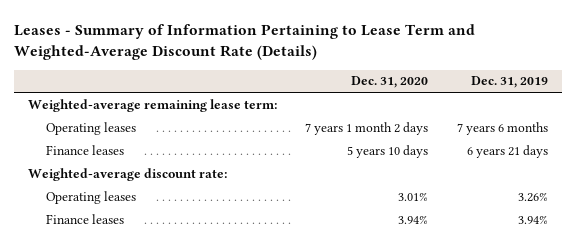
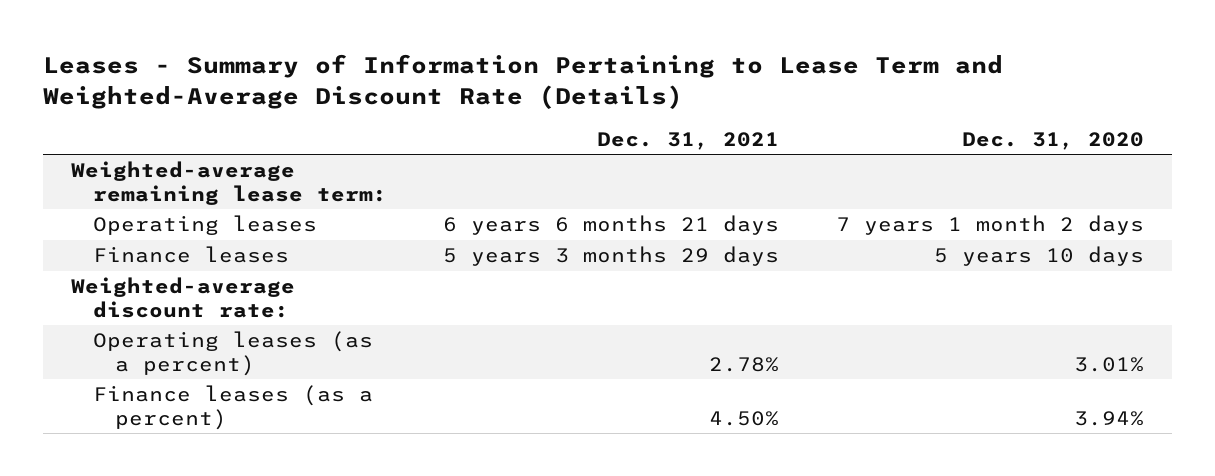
[470,76,548,89] Dec. 31, 2019 -> none
none -> [597,131,780,150] Dec. 31, 2021
[46,190,137,204] Operating leases -> [92,331,373,376] Operating leases (as a percent)
[46,213,125,224] Finance leases -> [92,385,373,430] Finance leases (as a percent)

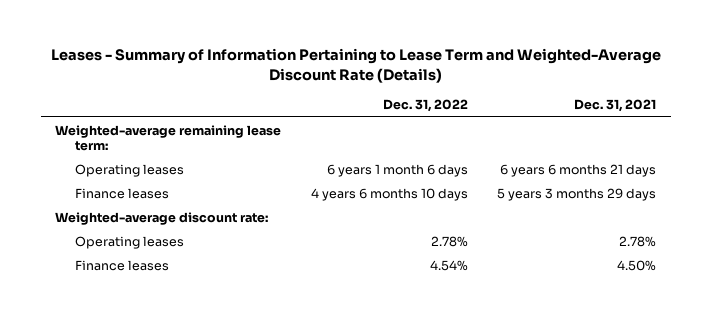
[961,131,1144,150] Dec. 31, 2020 -> none
none -> [382,99,468,113] Dec. 31, 2022
[92,331,373,376] Operating leases (as a percent) -> [74,235,184,249] Operating leases
[92,385,373,430] Finance leases (as a percent) -> [74,259,169,271] Finance leases

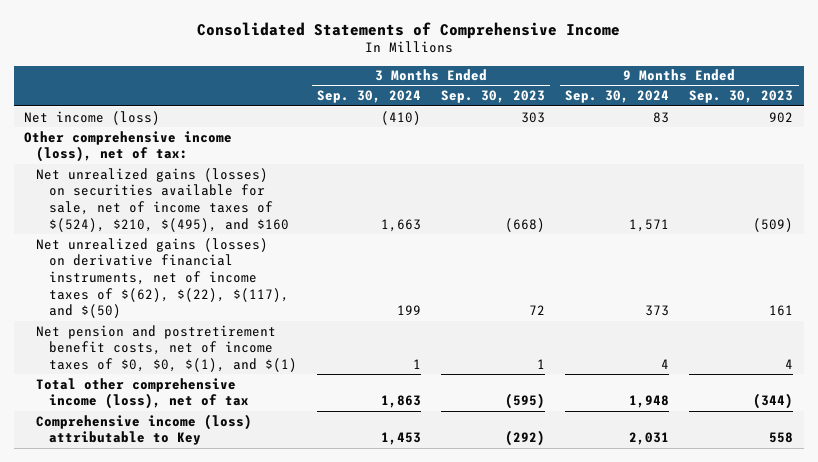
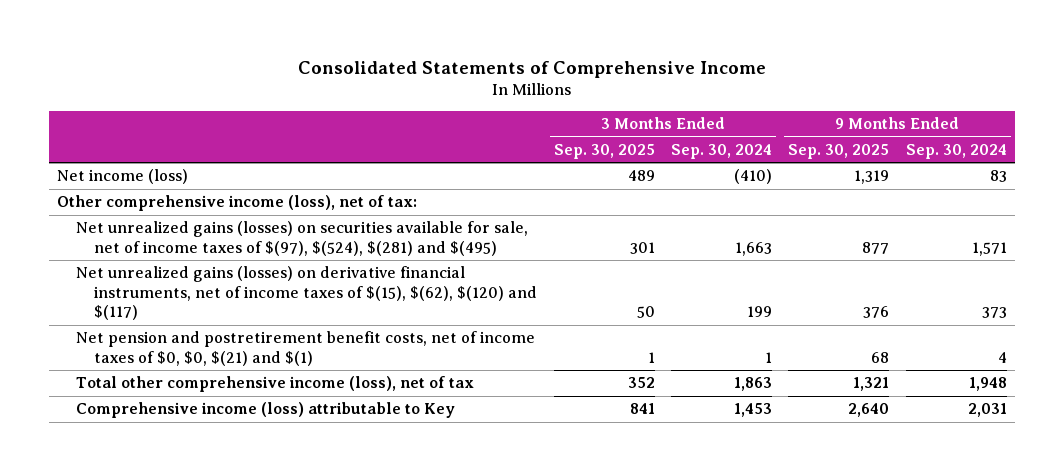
[441,90,546,104] Sep. 30, 2023 -> none
[689,90,794,104] Sep. 30, 2023 -> none
none -> [553,143,655,159] Sep. 30, 2025
none -> [788,143,890,159] Sep. 30, 2025
[36,167,289,232] Net unrealized gains (losses) on securities available for sale, net of income taxes of $(524), $210, $(495), and $160 -> [75,221,528,256] Net unrealized gains (losses) on securities available for sale, net of income taxes of $(97), $(524), $(281) and $(495)
[36,237,289,319] Net unrealized gains (losses) on derivative financial instruments, net of income taxes of $(62), $(22), $(117), and $(50) -> [75,266,538,321] Net unrealized gains (losses) on derivative financial instruments, net of income taxes of $(15), $(62), $(120) and $(117)
[36,324,297,372] Net pension and postretirement benefit costs, net of income taxes of $0, $0, $(1), and $(1) -> [75,331,535,366] Net pension and postretirement benefit costs, net of income taxes of $0, $0, $(21) and $(1)

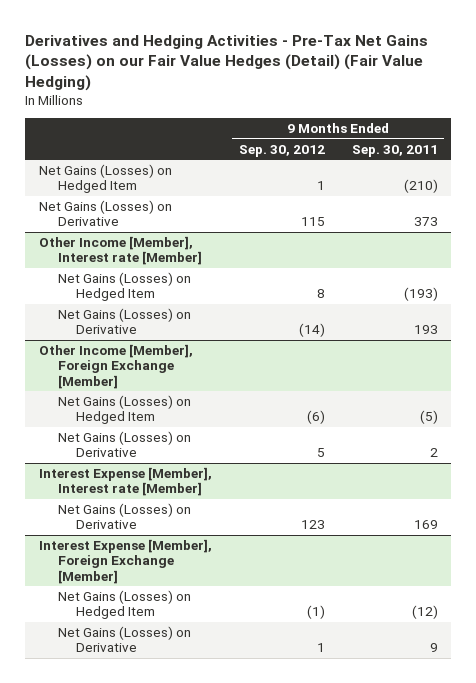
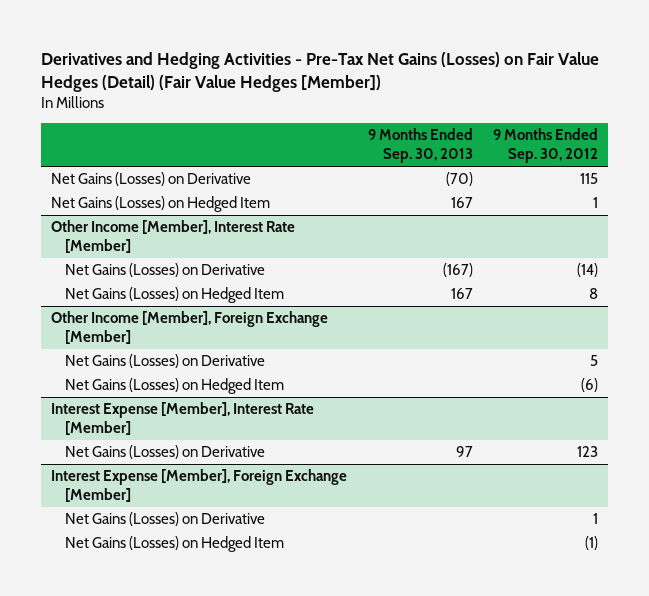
[25,34,429,91] Derivatives and Hedging Activities - Pre-Tax Net Gains (Losses) on our Fair Value Hedges (Detail) (Fair Value Hedging) -> [41,51,600,92] Derivatives and Hedging Activities - Pre-Tax Net Gains (Losses) on Fair Value Hedges (Detail) (Fair Value Hedges [Member])
[351,144,438,157] Sep. 30, 2011 -> none
none -> [367,128,473,164] 9 Months Ended Sep. 30, 2013
[57,271,191,302] Net Gains (Losses) on Hedged Item -> none
[38,163,172,194] Net Gains (Losses) on Hedged Item -> [51,196,271,213] Net Gains (Losses) on Hedged Item
[38,235,202,266] Other Income [Member], Interest rate [Member] -> [51,220,296,254] Other Income [Member], Interest Rate [Member]
none -> [65,287,285,304] Net Gains (Losses) on Hedged Item
[57,394,191,425] Net Gains (Losses) on Hedged Item -> [65,378,285,395] Net Gains (Losses) on Hedged Item
[38,466,212,497] Interest Expense [Member], Interest rate [Member] -> [51,402,315,436] Interest Expense [Member], Interest Rate [Member]
[57,589,191,620] Net Gains (Losses) on Hedged Item -> [65,536,285,553] Net Gains (Losses) on Hedged Item

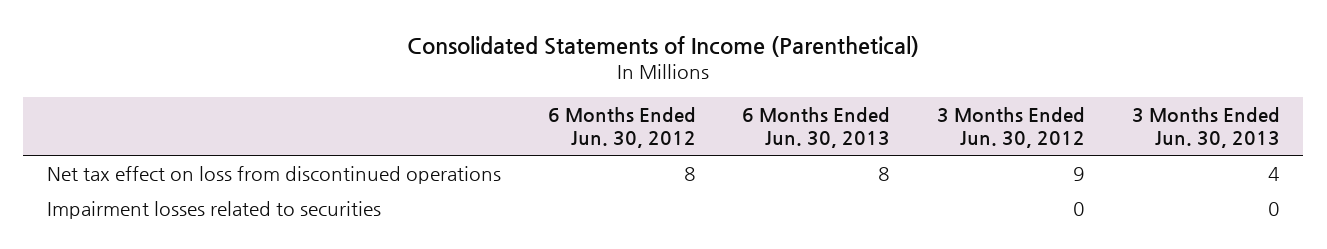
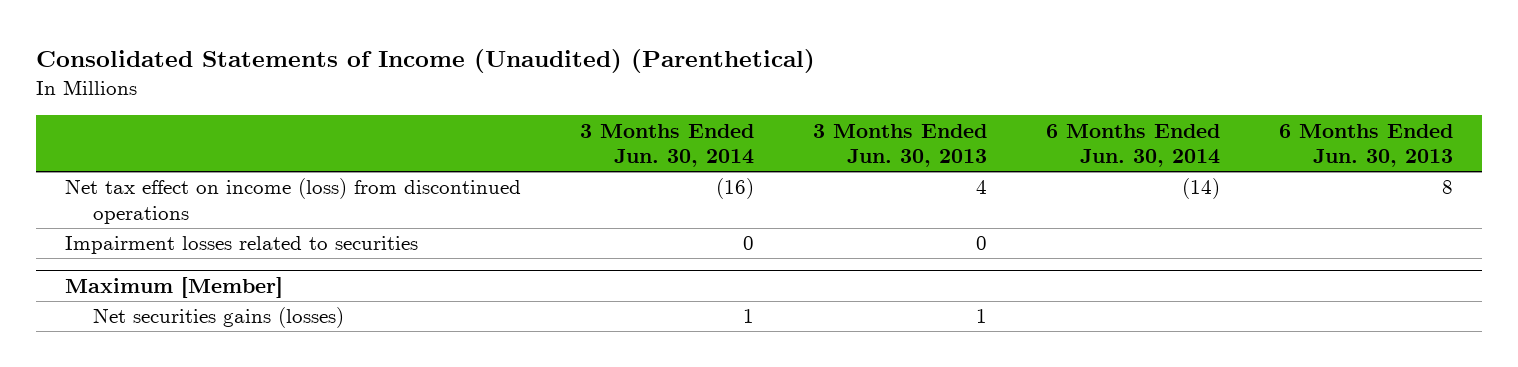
[407,35,920,57] Consolidated Statements of Income (Parenthetical) -> [35,49,815,74] Consolidated Statements of Income (Unaudited) (Parenthetical)
[547,107,696,149] 6 Months Ended Jun. 30, 2012 -> none
[937,107,1086,149] 3 Months Ended Jun. 30, 2012 -> none
none -> [579,123,754,168] 3 Months Ended Jun. 30, 2014
none -> [1045,123,1220,168] 6 Months Ended Jun. 30, 2014
[46,166,501,185] Net tax effect on loss from discontinued operations -> [65,178,522,224] Net tax effect on income (loss) from discontinued operations
none -> [65,276,284,298] Maximum [Member]
none -> [92,307,344,329] Net securities gains (losses)

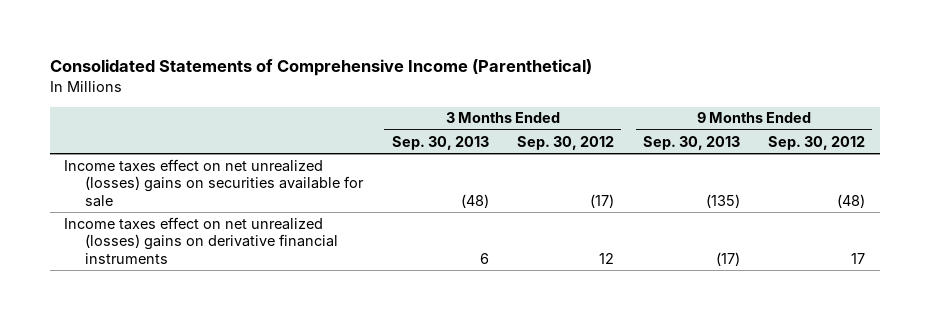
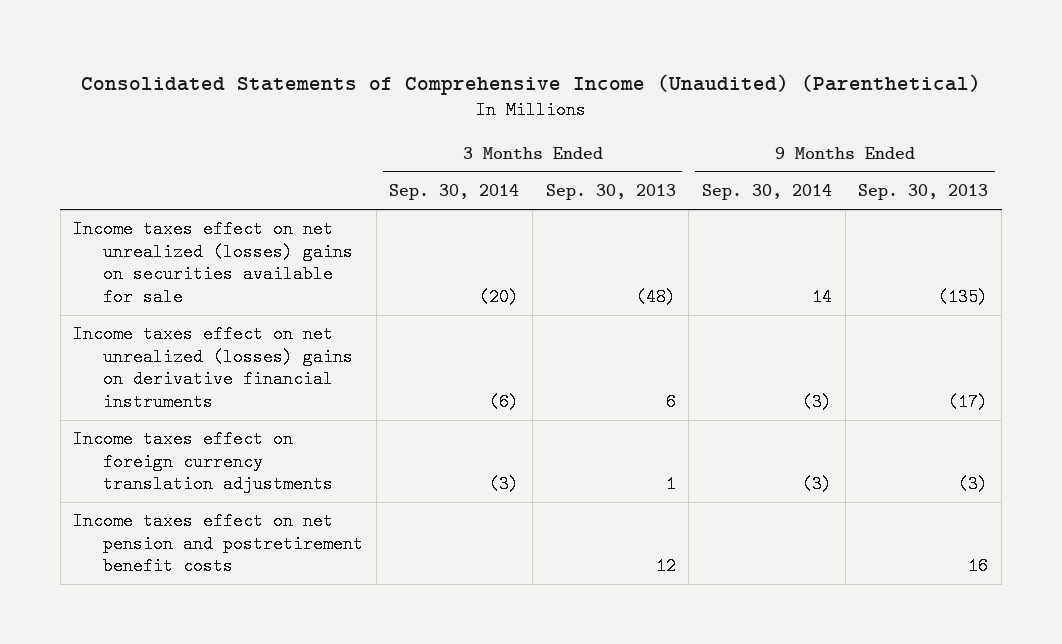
[49,59,592,77] Consolidated Statements of Comprehensive Income (Parenthetical) -> [80,73,981,95] Consolidated Statements of Comprehensive Income (Unaudited) (Parenthetical)
[517,135,615,150] Sep. 30, 2012 -> none
[768,135,866,150] Sep. 30, 2012 -> none
none -> [389,184,520,201] Sep. 30, 2014
none -> [702,184,833,201] Sep. 30, 2014
none -> [73,430,334,494] Income taxes effect on foreign currency translation adjustments
none -> [73,512,364,576] Income taxes effect on net pension and postretirement benefit costs

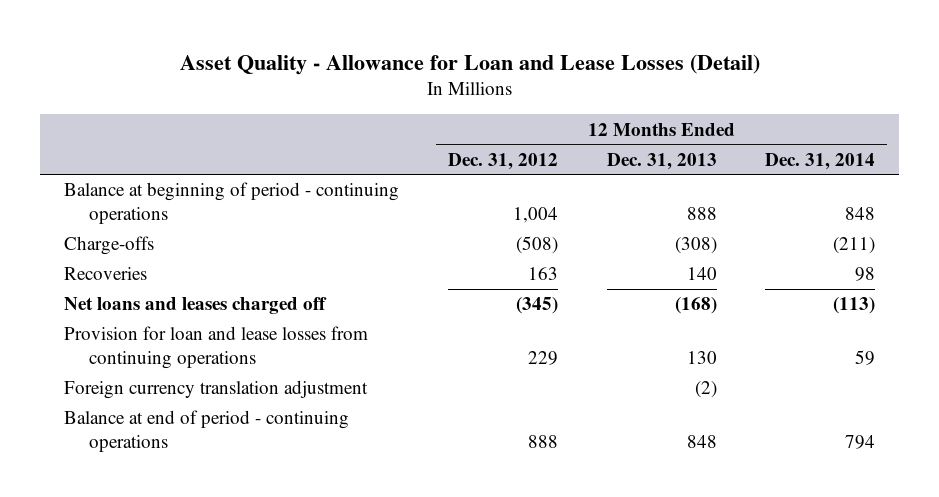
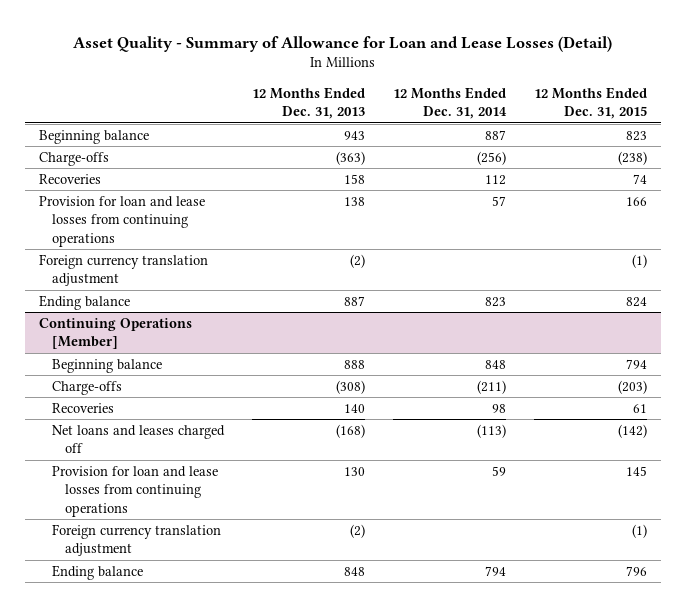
[179,53,760,75] Asset Quality - Allowance for Loan and Lease Losses (Detail) -> [72,35,612,52] Asset Quality - Summary of Allowance for Loan and Lease Losses (Detail)
[447,152,558,170] Dec. 31, 2012 -> none
none -> [533,86,647,120] 12 Months Ended Dec. 31, 2015
[64,182,400,224] Balance at beginning of period - continuing operations -> [39,129,150,144] Beginning balance
[686,206,717,220] 888 -> [343,130,365,140] 943
[845,206,876,220] 848 -> [484,129,506,140] 887
none -> [39,151,110,166] Charge-offs
none -> [39,173,102,184] Recoveries
none -> [39,195,206,248] Provision for loan and lease losses from continuing operations
none -> [39,253,209,287] Foreign currency translation adjustment
none -> [39,294,131,310] Ending balance
none -> [39,317,193,350] Continuing Operations [Member]
none -> [51,358,162,373] Beginning balance
[64,410,350,452] Balance at end of period - continuing operations -> [51,564,143,580] Ending balance

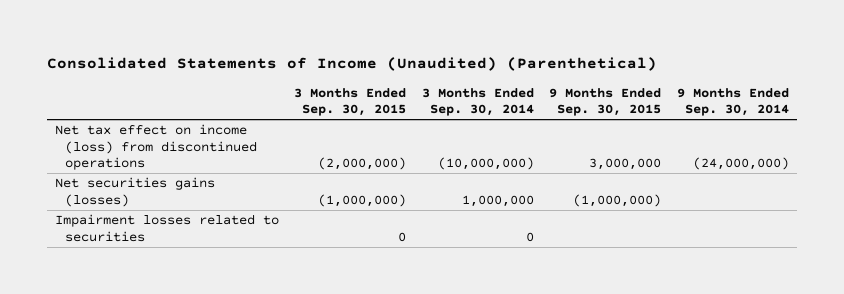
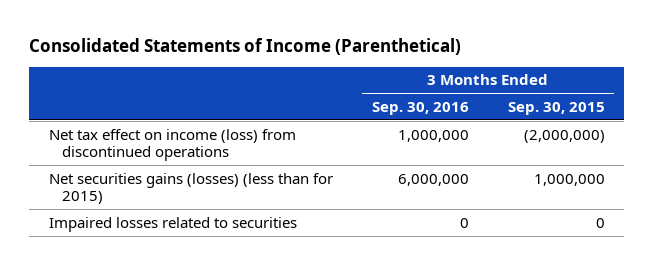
[47,57,658,72] Consolidated Statements of Income (Unaudited) (Parenthetical) -> [29,38,462,56] Consolidated Statements of Income (Parenthetical)
[421,87,534,116] 3 Months Ended Sep. 30, 2014 -> none
[549,87,662,116] 9 Months Ended Sep. 30, 2015 -> none
[676,87,789,116] 9 Months Ended Sep. 30, 2014 -> none
none -> [371,102,469,116] Sep. 30, 2016
[54,177,215,207] Net securities gains (losses) -> [48,172,333,205] Net securities gains (losses) (less than for 2015)
[318,193,407,207] (1,000,000) -> [533,173,605,186] 1,000,000
[54,214,279,242] Impairment losses related to securities -> [48,216,297,232] Impaired losses related to securities

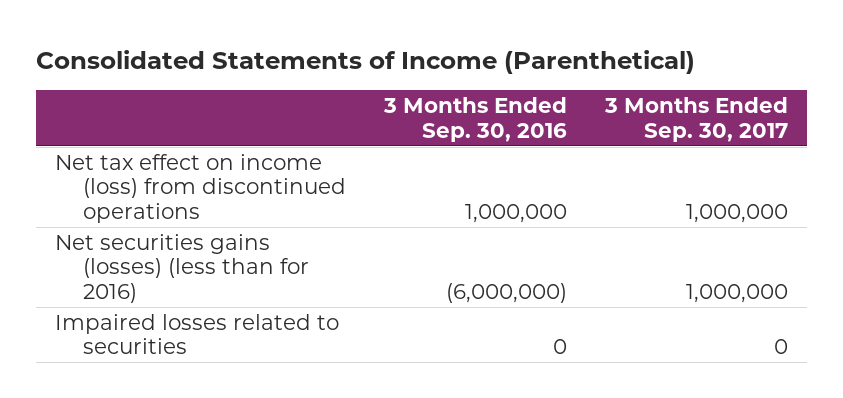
[507,102,605,116] Sep. 30, 2015 -> none
none -> [603,97,788,142] 3 Months Ended Sep. 30, 2017
[48,172,333,205] Net securities gains (losses) (less than for 2015) -> [55,233,309,304] Net securities gains (losses) (less than for 2016)
[397,173,469,186] 6,000,000 -> [445,283,567,304] (6,000,000)

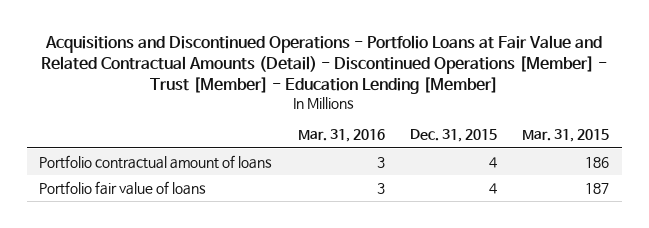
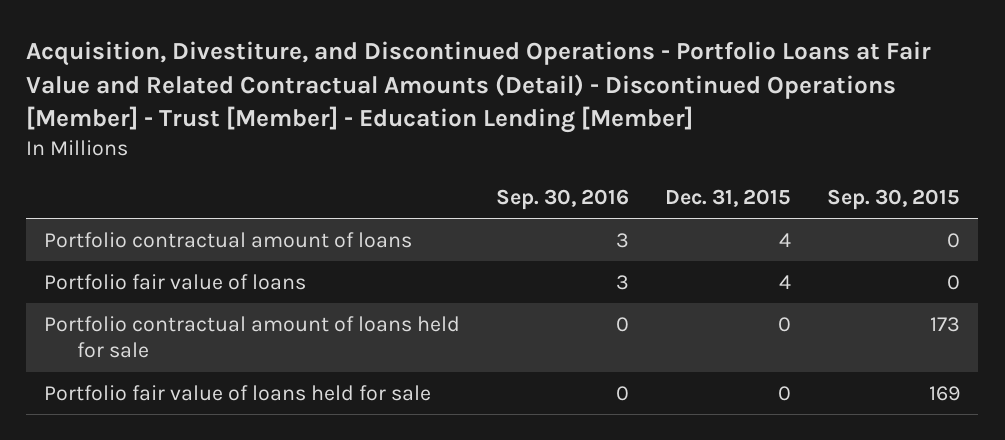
[41,34,608,94] Acquisitions and Discontinued Operations - Portfolio Loans at Fair Value and Related Contractual Amounts (Detail) - Discontinued Operations [Member] - Trust [Member] - Education Lending [Member] -> [26,41,932,133] Acquisition, Divestiture, and Discontinued Operations - Portfolio Loans at Fair Value and Related Contractual Amounts (Detail) - Discontinued Operations [Member] - Trust [Member] - Education Lending [Member]
[297,129,385,143] Mar. 31, 2016 -> none
[522,129,610,143] Mar. 31, 2015 -> none
none -> [496,188,630,210] Sep. 30, 2016
none -> [827,188,961,210] Sep. 30, 2015
none -> [44,315,461,359] Portfolio contractual amount of loans held for sale
none -> [44,384,432,401] Portfolio fair value of loans held for sale

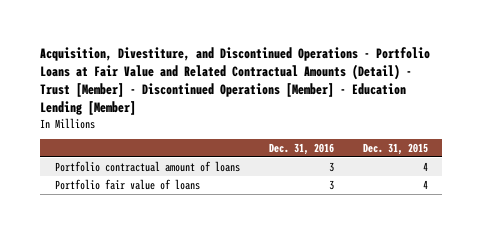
[26,41,932,133] Acquisition, Divestiture, and Discontinued Operations - Portfolio Loans at Fair Value and Related Contractual Amounts (Detail) - Discontinued Operations [Member] - Trust [Member] - Education Lending [Member] -> [40,47,431,115] Acquisition, Divestiture, and Discontinued Operations - Portfolio Loans at Fair Value and Related Contractual Amounts (Detail) - Trust [Member] - Discontinued Operations [Member] - Education Lending [Member]
[496,188,630,210] Sep. 30, 2016 -> none
[827,188,961,210] Sep. 30, 2015 -> none
none -> [268,142,334,155] Dec. 31, 2016
[44,315,461,359] Portfolio contractual amount of loans held for sale -> none
[44,384,432,401] Portfolio fair value of loans held for sale -> none

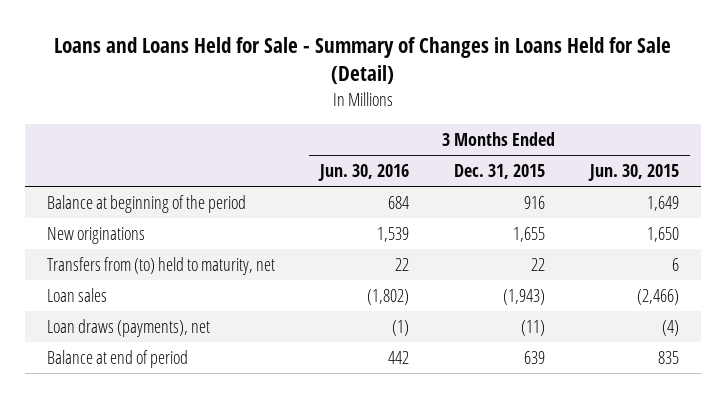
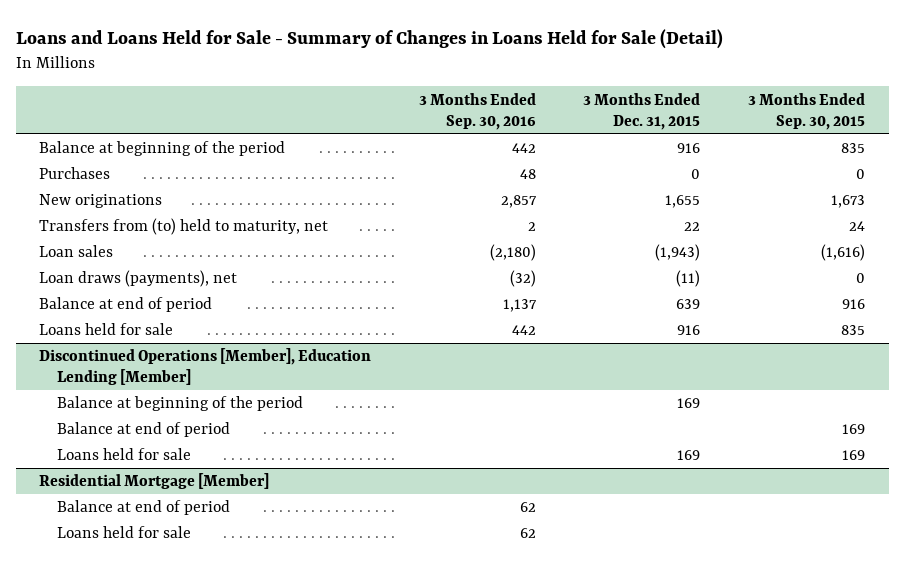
[318,164,410,182] Jun. 30, 2016 -> none
[587,164,679,182] Jun. 30, 2015 -> none
none -> [418,92,536,130] 3 Months Ended Sep. 30, 2016
none -> [747,92,865,130] 3 Months Ended Sep. 30, 2015
none -> [39,167,111,180] Purchases
none -> [39,323,174,336] Loans held for sale
none -> [39,348,372,386] Discontinued Operations [Member], Education Lending [Member]
none -> [56,396,303,412] Balance at beginning of the period
none -> [56,422,230,438] Balance at end of period
none -> [56,448,191,461] Loans held for sale
none -> [39,473,270,490] Residential Mortgage [Member]
none -> [56,500,230,516] Balance at end of period
none -> [56,526,191,539] Loans held for sale

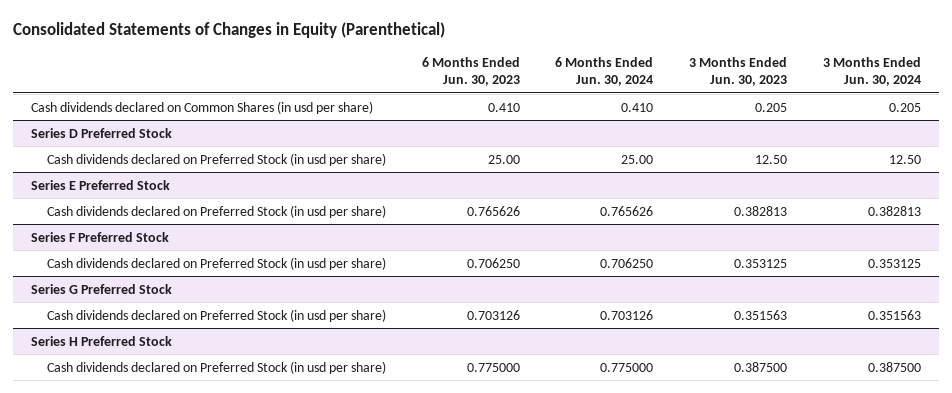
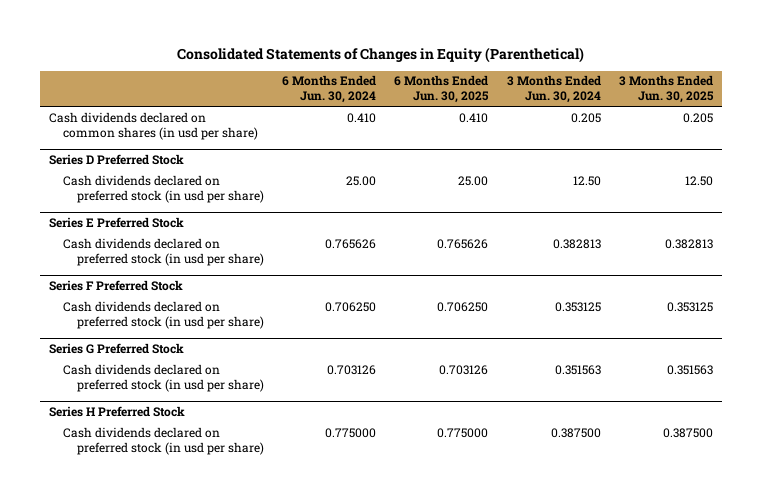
[421,57,520,87] 6 Months Ended Jun. 30, 2023 -> none
[689,57,788,87] 3 Months Ended Jun. 30, 2023 -> none
none -> [394,75,490,104] 6 Months Ended Jun. 30, 2025
none -> [618,75,714,104] 3 Months Ended Jun. 30, 2025
[31,100,374,114] Cash dividends declared on Common Shares (in usd per share) -> [49,111,259,140] Cash dividends declared on common shares (in usd per share)
[46,152,386,166] Cash dividends declared on Preferred Stock (in usd per share) -> [63,174,265,203] Cash dividends declared on preferred stock (in usd per share)
[46,204,386,218] Cash dividends declared on Preferred Stock (in usd per share) -> [63,237,265,266] Cash dividends declared on preferred stock (in usd per share)
[46,256,386,270] Cash dividends declared on Preferred Stock (in usd per share) -> [63,300,265,329] Cash dividends declared on preferred stock (in usd per share)
[46,308,386,322] Cash dividends declared on Preferred Stock (in usd per share) -> [63,363,265,392] Cash dividends declared on preferred stock (in usd per share)
[46,360,386,374] Cash dividends declared on Preferred Stock (in usd per share) -> [63,426,265,455] Cash dividends declared on preferred stock (in usd per share)

